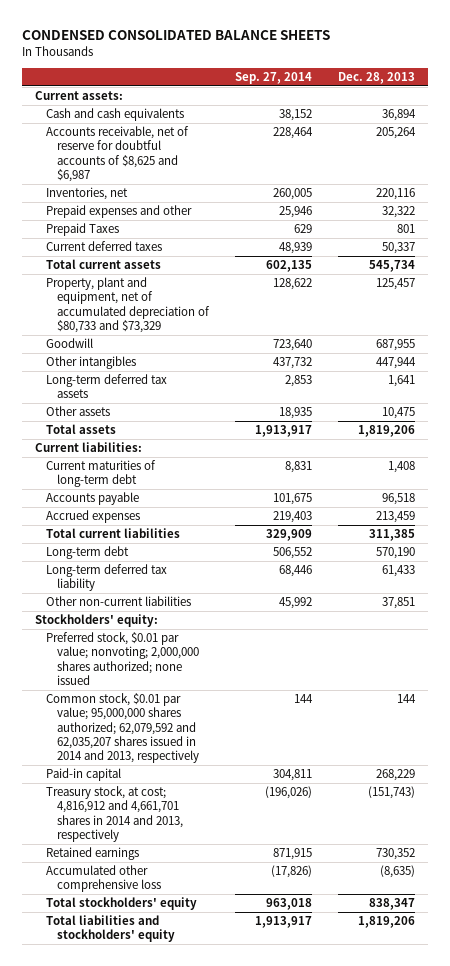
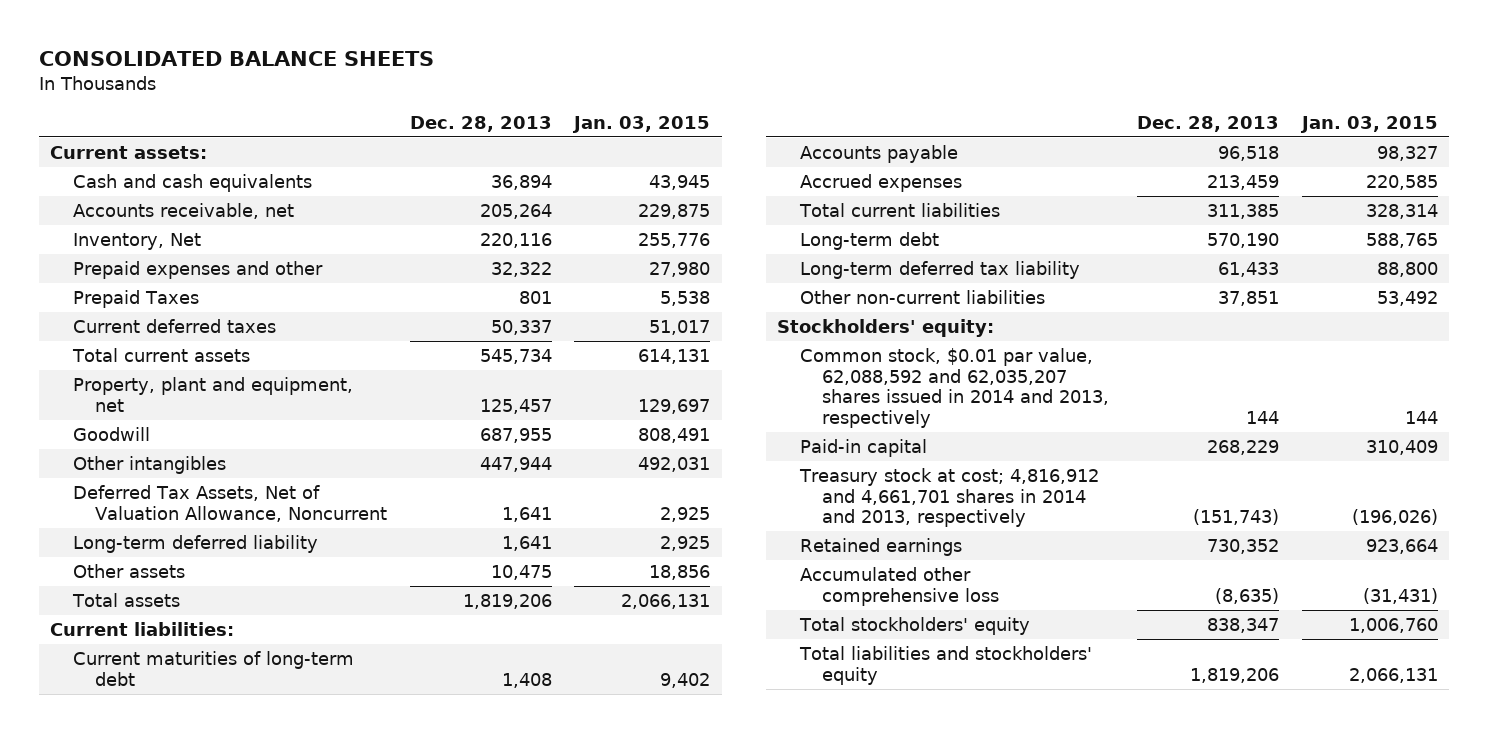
[22,30,331,41] CONDENSED CONSOLIDATED BALANCE SHEETS -> [38,51,434,67] CONSOLIDATED BALANCE SHEETS
[234,71,312,84] Sep. 27, 2014 -> none
none -> [572,115,711,133] Jan. 03, 2015
[45,126,189,182] Accounts receivable, net of reserve for doubtful accounts of $8,625 and $6,987 -> [72,202,294,219] Accounts receivable, net
[45,187,128,201] Inventories, net -> [72,232,201,250] Inventory, Net
[45,277,210,333] Property, plant and equipment, net of accumulated depreciation of $80,733 and $73,329 -> [72,376,353,412] Property, plant and equipment, net
[45,374,167,399] Long-term deferred tax assets -> [72,484,387,522] Deferred Tax Assets, Net of Valuation Allowance, Noncurrent
none -> [72,534,318,553] Long-term deferred liability
[45,632,199,685] Preferred stock, $0.01 par value; nonvoting; 2,000,000 shares authorized; none issued -> none
[45,693,199,764] Common stock, $0.01 par value; 95,000,000 shares authorized; 62,079,592 and 62,035,207 shares issued in 2014 and 2013, respectively -> [799,347,1110,429] Common stock, $0.01 par value, 62,088,592 and 62,035,207 shares issued in 2014 and 2013, respectively
[45,786,183,842] Treasury stock, at cost; 4,816,912 and 4,661,701 shares in 2014 and 2013, respectively -> [798,467,1099,528] Treasury stock at cost; 4,816,912 and 4,661,701 shares in 2014 and 2013, respectively

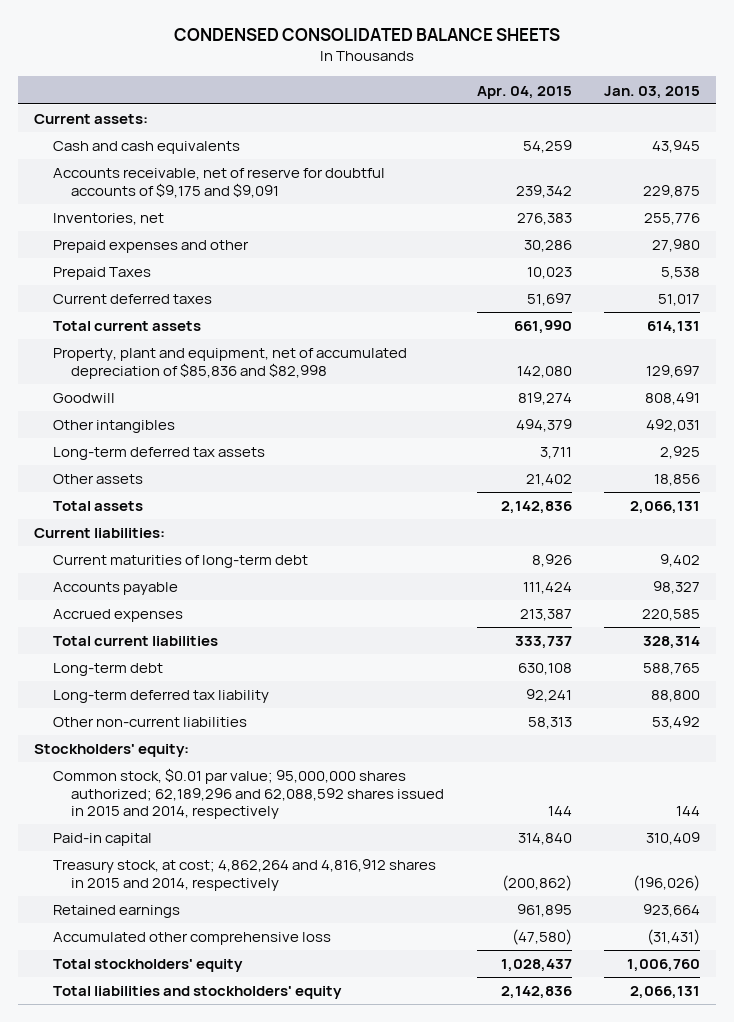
[38,51,434,67] CONSOLIDATED BALANCE SHEETS -> [174,28,561,42] CONDENSED CONSOLIDATED BALANCE SHEETS
[409,115,552,132] Dec. 28, 2013 -> none
none -> [476,85,572,99] Apr. 04, 2015
[72,202,294,219] Accounts receivable, net -> [52,168,385,198] Accounts receivable, net of reserve for doubtful accounts of $9,175 and $9,091
[72,232,201,250] Inventory, Net -> [52,213,164,226] Inventories, net
[72,376,353,412] Property, plant and equipment, net -> [52,348,407,379] Property, plant and equipment, net of accumulated depreciation of $85,836 and $82,998
[72,534,318,553] Long-term deferred liability -> none
[72,484,387,522] Deferred Tax Assets, Net of Valuation Allowance, Noncurrent -> [52,447,265,461] Long-term deferred tax assets
[799,347,1110,429] Common stock, $0.01 par value, 62,088,592 and 62,035,207 shares issued in 2014 and 2013, respectively -> [52,768,445,820] Common stock, $0.01 par value; 95,000,000 shares authorized; 62,189,296 and 62,088,592 shares issued in 2015 and 2014, respectively
[798,467,1099,528] Treasury stock at cost; 4,816,912 and 4,661,701 shares in 2014 and 2013, respectively -> [52,859,436,891] Treasury stock, at cost; 4,862,264 and 4,816,912 shares in 2015 and 2014, respectively

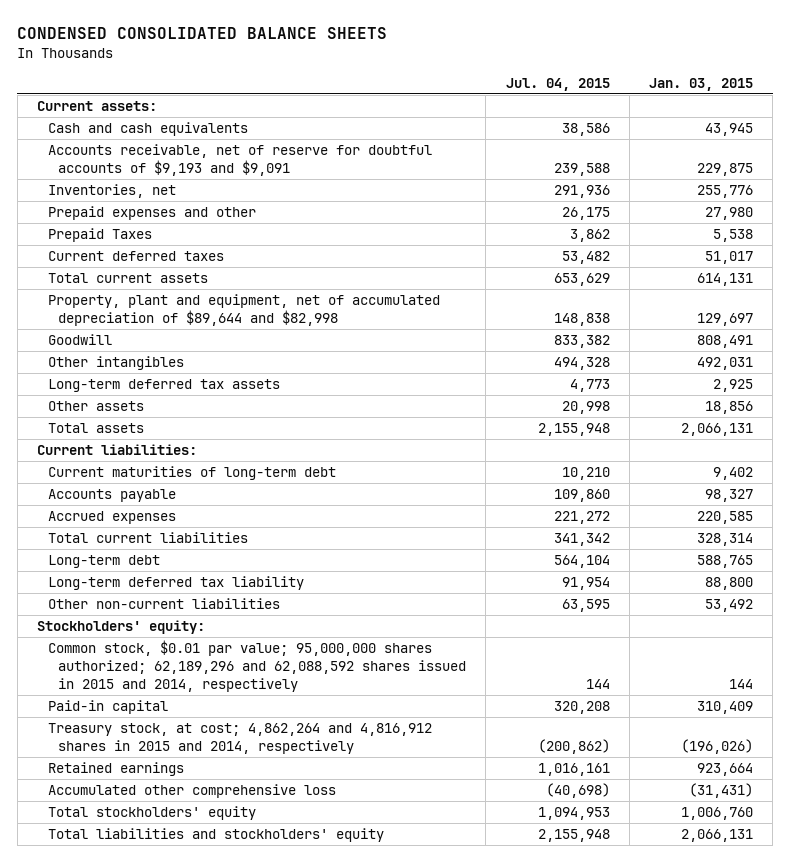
[476,85,572,99] Apr. 04, 2015 -> none
none -> [505,77,610,91] Jul. 04, 2015
[52,168,385,198] Accounts receivable, net of reserve for doubtful accounts of $9,175 and $9,091 -> [47,144,432,177] Accounts receivable, net of reserve for doubtful accounts of $9,193 and $9,091
[52,348,407,379] Property, plant and equipment, net of accumulated depreciation of $85,836 and $82,998 -> [47,294,440,327] Property, plant and equipment, net of accumulated depreciation of $89,644 and $82,998

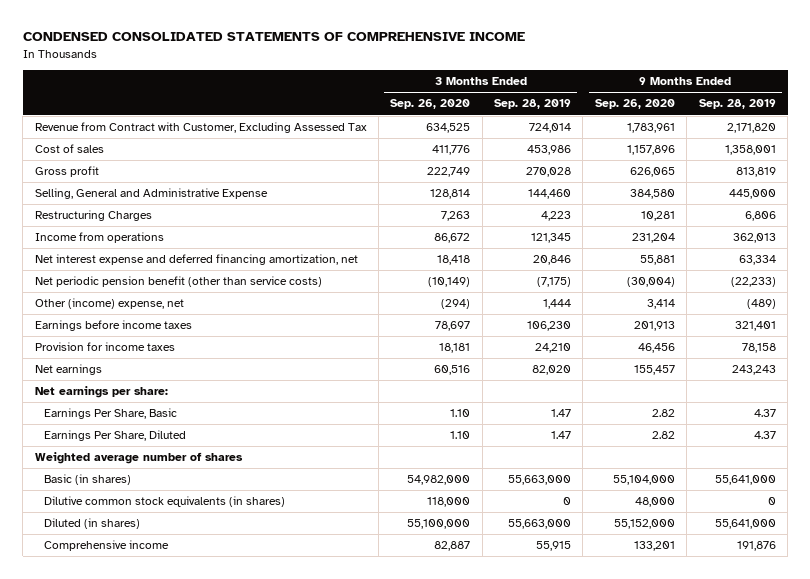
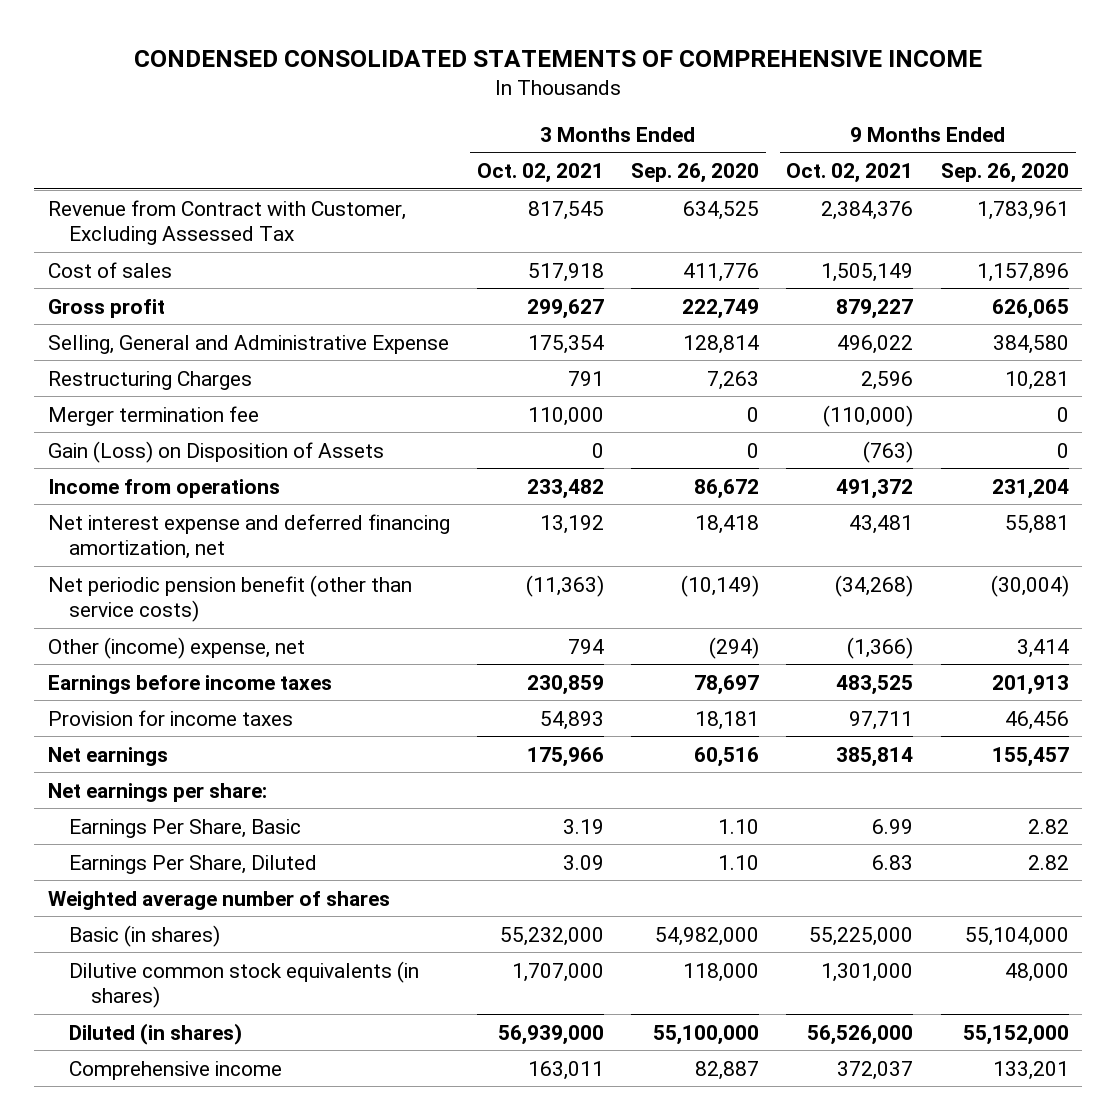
[494,99,572,110] Sep. 28, 2019 -> none
[698,99,776,110] Sep. 28, 2019 -> none
none -> [477,163,605,184] Oct. 02, 2021
none -> [786,163,914,184] Oct. 02, 2021
none -> [47,405,259,426] Merger termination fee
none -> [47,440,384,463] Gain (Loss) on Disposition of Assets

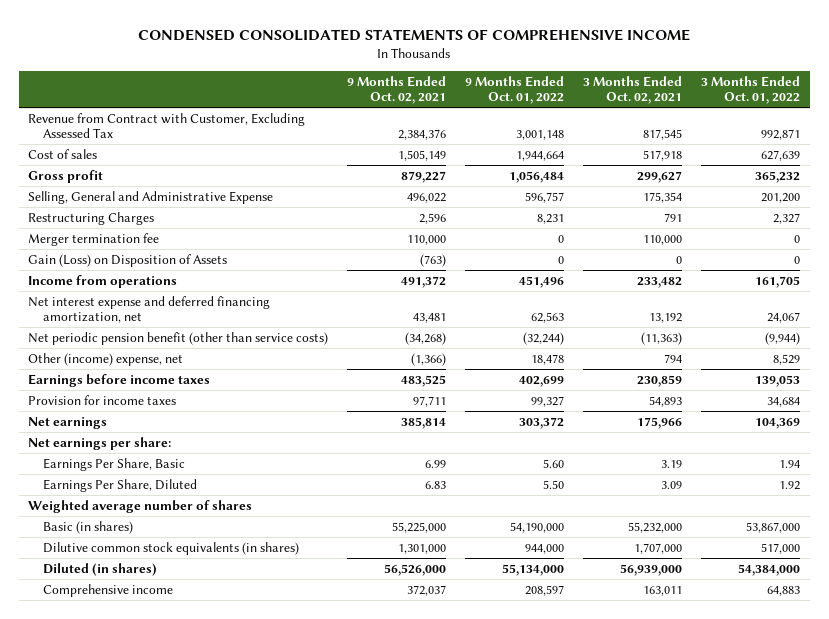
[631,163,760,184] Sep. 26, 2020 -> none
[940,163,1069,184] Sep. 26, 2020 -> none
none -> [465,75,565,105] 9 Months Ended Oct. 01, 2022
none -> [701,75,801,105] 3 Months Ended Oct. 01, 2022
[823,404,914,427] (110,000) -> [407,234,447,245] 110,000

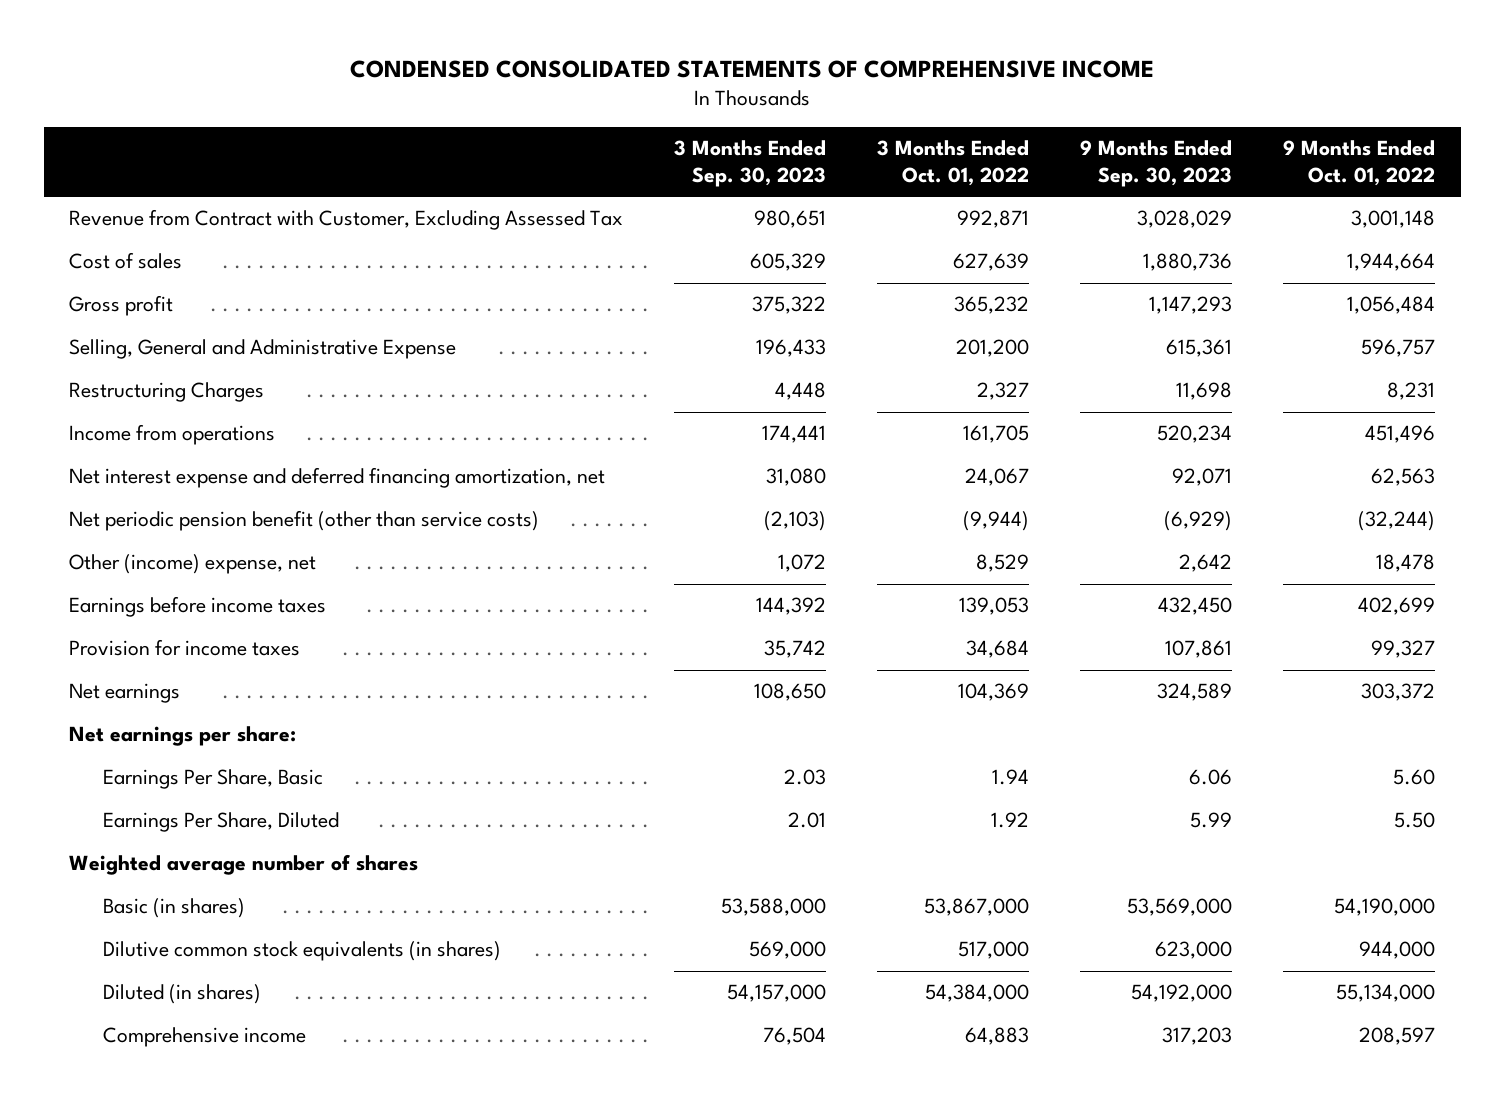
[347,75,447,105] 9 Months Ended Oct. 02, 2021 -> none
[583,75,683,105] 3 Months Ended Oct. 02, 2021 -> none
none -> [674,140,827,188] 3 Months Ended Sep. 30, 2023
none -> [1080,140,1233,188] 9 Months Ended Sep. 30, 2023
[28,232,160,246] Merger termination fee -> none
[28,253,228,267] Gain (Loss) on Disposition of Assets -> none

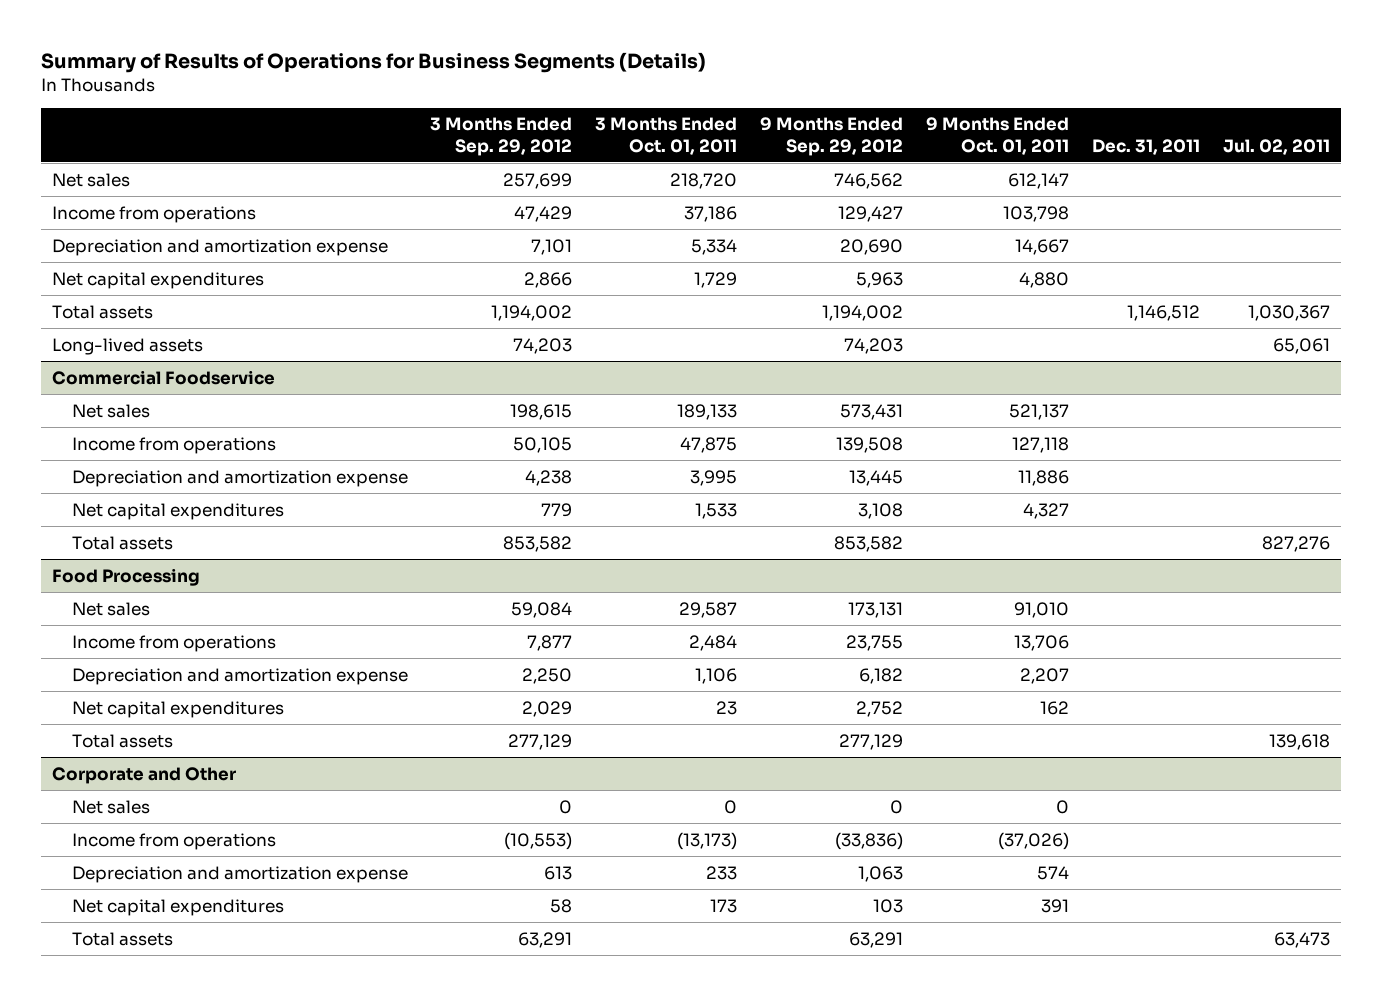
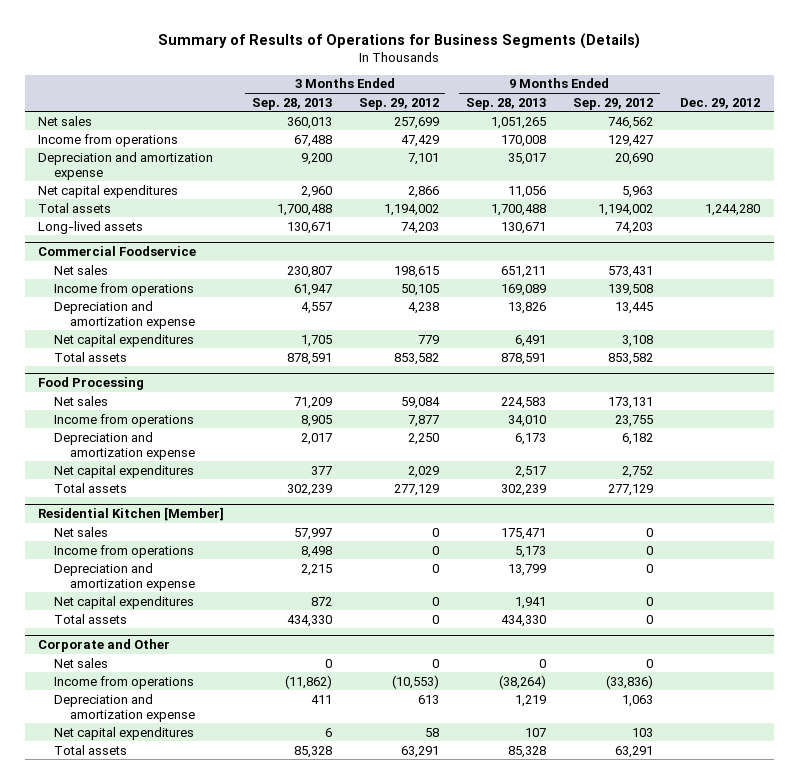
[595,117,738,155] 3 Months Ended Oct. 01, 2011 -> none
[926,117,1070,155] 9 Months Ended Oct. 01, 2011 -> none
[1092,138,1201,155] Dec. 31, 2011 -> none
[1222,138,1330,155] Jul. 02, 2011 -> none
none -> [251,97,332,110] Sep. 28, 2013
none -> [465,97,546,110] Sep. 28, 2013
none -> [680,97,761,109] Dec. 29, 2012
none -> [38,507,225,522] Residential Kitchen [Member]
none -> [54,526,109,537] Net sales
none -> [54,544,195,558] Income from operations
none -> [54,562,196,591] Depreciation and amortization expense
none -> [54,595,195,609] Net capital expenditures
none -> [54,613,128,624] Total assets

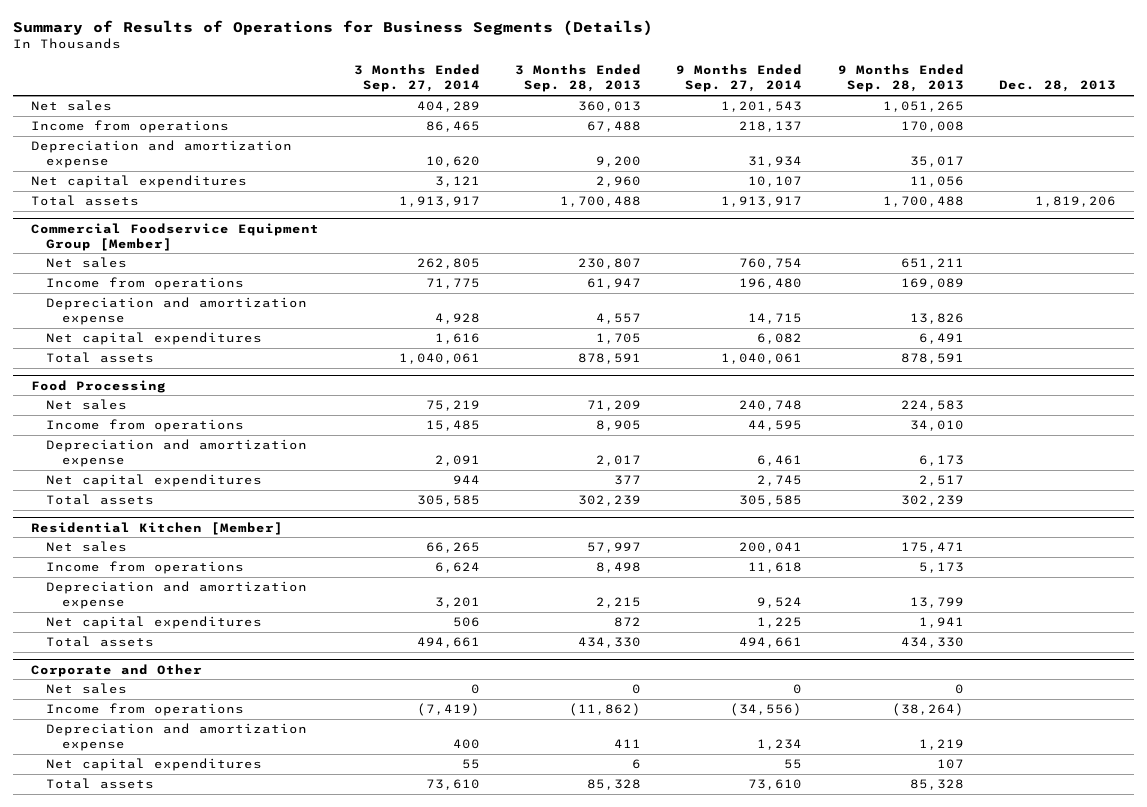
[358,97,439,110] Sep. 29, 2012 -> none
[573,97,654,110] Sep. 29, 2012 -> none
[680,97,761,109] Dec. 29, 2012 -> none
none -> [353,64,480,93] 3 Months Ended Sep. 27, 2014
none -> [676,64,803,93] 9 Months Ended Sep. 27, 2014
none -> [999,80,1117,93] Dec. 28, 2013
[38,220,144,234] Long-lived assets -> none
[38,246,197,257] Commercial Foodservice -> none
none -> [30,222,319,251] Commercial Foodservice Equipment Group [Member]

